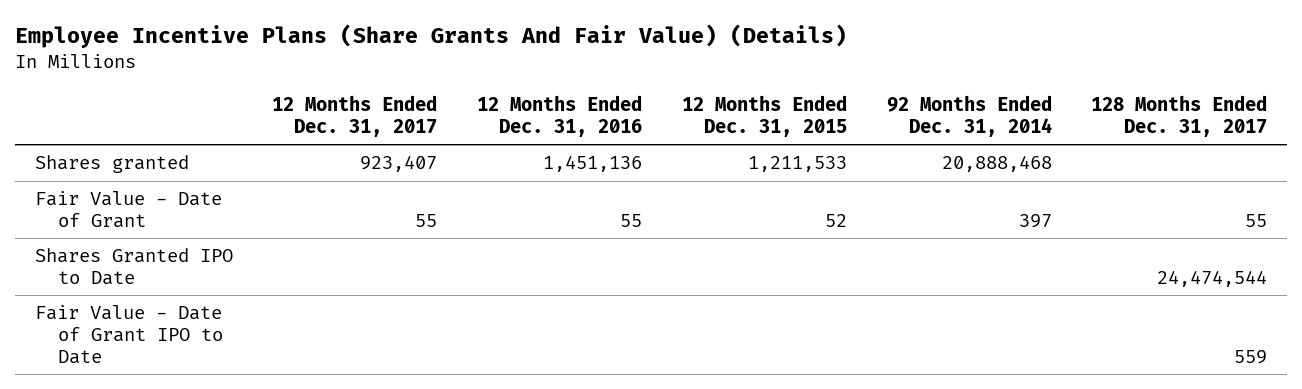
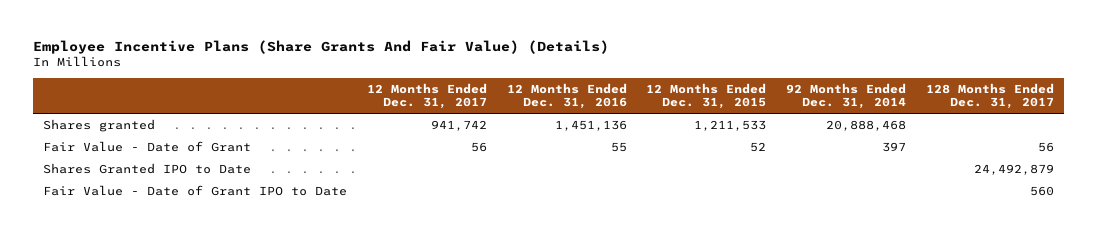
[360,155,438,173] 923,407 -> [430,120,487,132] 941,742
[415,214,438,228] 55 -> [470,142,487,153] 56
[1245,214,1268,228] 55 -> [1037,142,1054,153] 56
[1157,270,1268,288] 24,474,544 -> [973,164,1054,176] 24,492,879
[1234,349,1268,364] 559 -> [1029,186,1054,197] 560

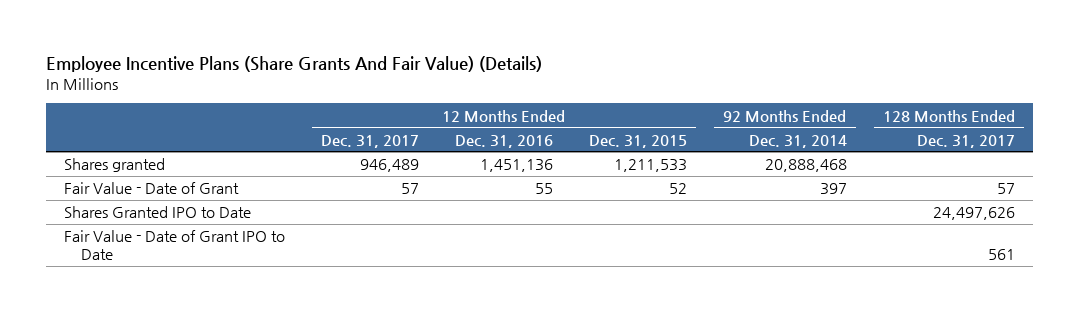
[430,120,487,132] 941,742 -> [359,159,419,173] 946,489
[470,142,487,153] 56 -> [400,183,419,195] 57
[1037,142,1054,153] 56 -> [996,183,1015,195] 57
[973,164,1054,176] 24,492,879 -> [932,207,1015,221] 24,497,626
[1029,186,1054,197] 560 -> [987,249,1015,261] 561

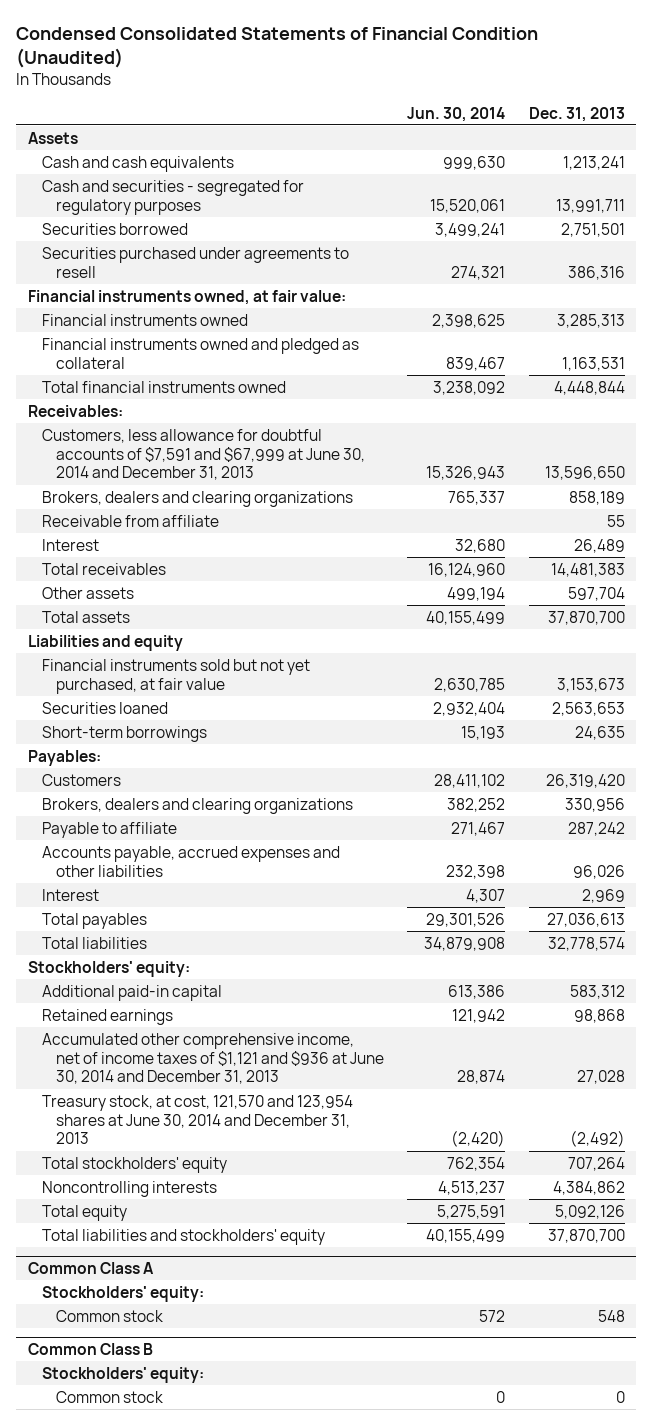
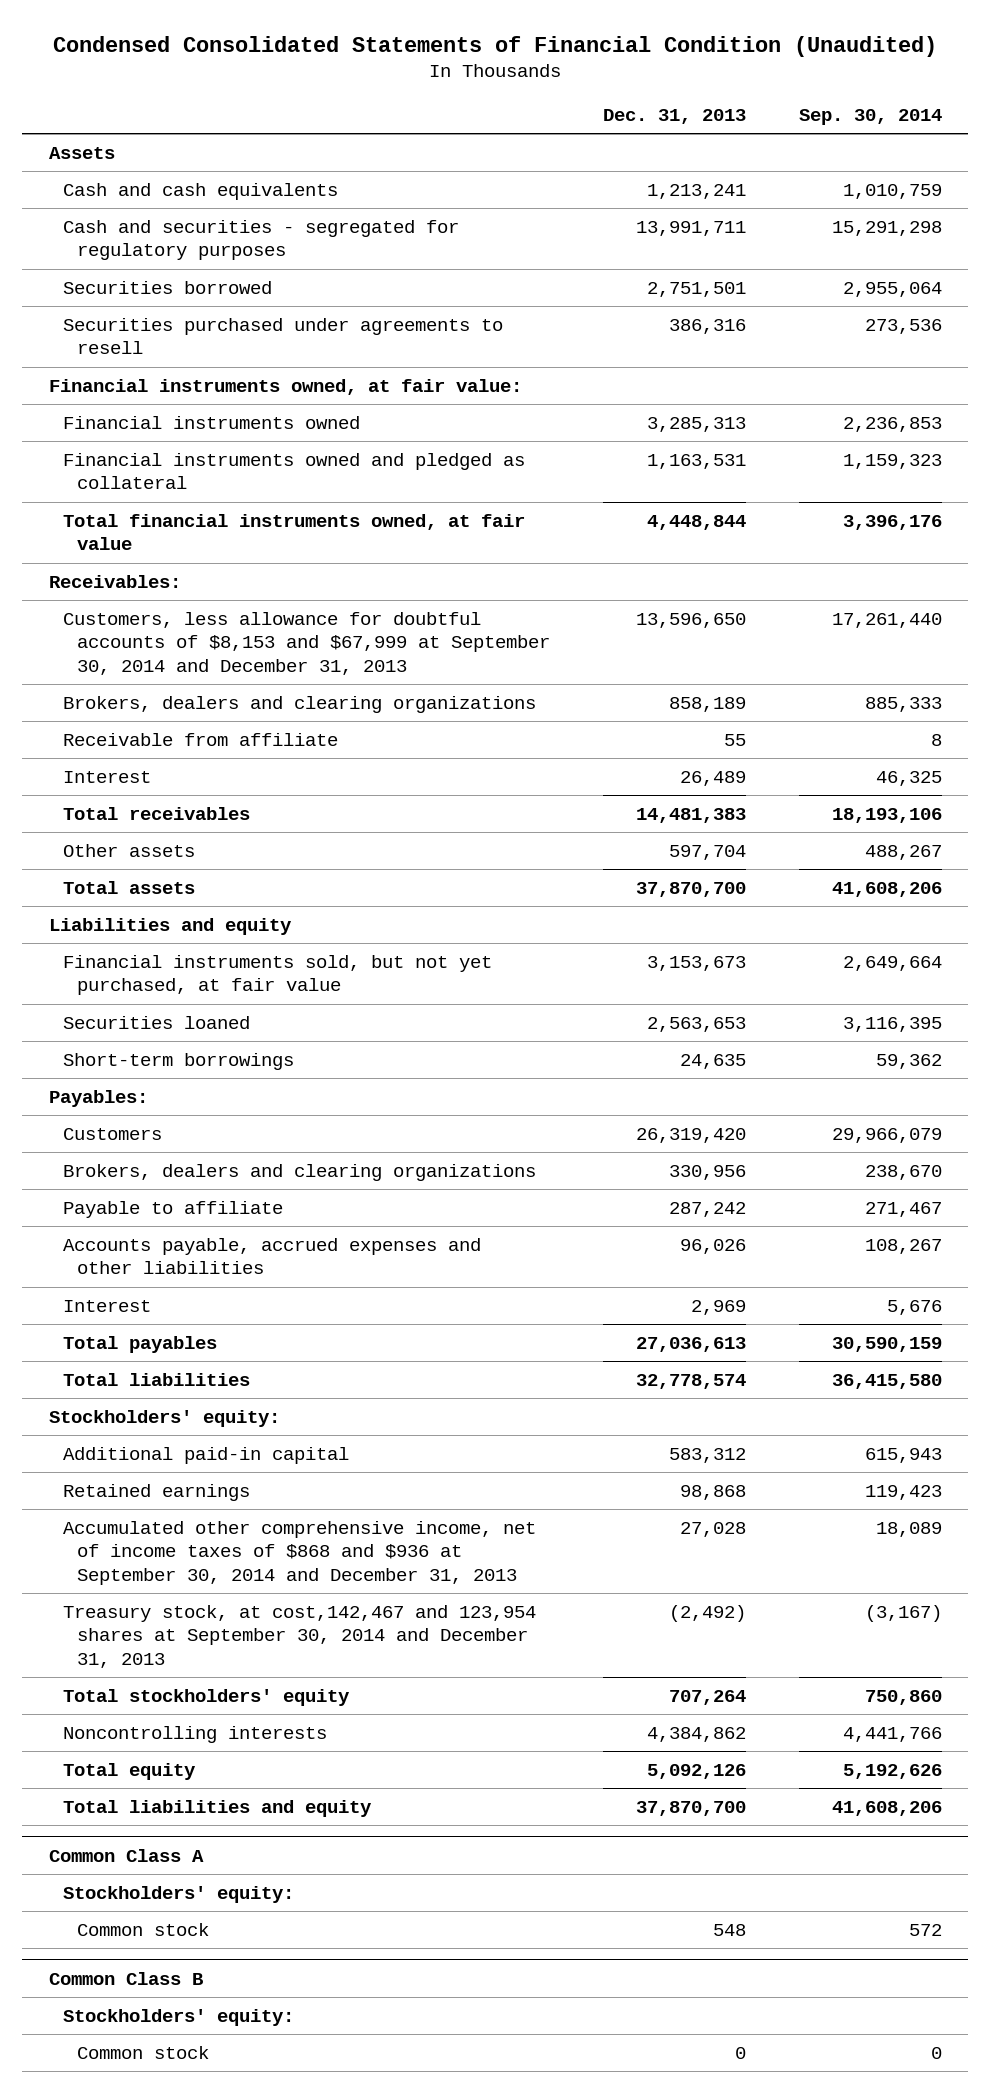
[407,106,506,122] Jun. 30, 2014 -> none
none -> [798,108,942,125] Sep. 30, 2014
[41,380,286,393] Total financial instruments owned -> [63,513,526,551] Total financial instruments owned, at fair value
[41,428,365,481] Customers, less allowance for doubtful accounts of $7,591 and $67,999 at June 30, 2014 and December 31, 2013 -> [63,611,551,675] Customers, less allowance for doubtful accounts of $8,153 and $67,999 at September 30, 2014 and December 31, 2013
[41,658,310,694] Financial instruments sold but not yet purchased, at fair value -> [63,954,493,996] Financial instruments sold, but not yet purchased, at fair value
[41,1032,384,1085] Accumulated other comprehensive income, net of income taxes of $1,121 and $936 at June 30, 2014 and December 31, 2013 -> [63,1520,537,1585] Accumulated other comprehensive income, net of income taxes of $868 and $936 at September 30, 2014 and December 31, 2013
[41,1094,353,1145] Treasury stock, at cost, 121,570 and 123,954 shares at June 30, 2014 and December 31, 2013 -> [63,1604,537,1668] Treasury stock, at cost,142,467 and 123,954 shares at September 30, 2014 and December 31, 2013
[41,1228,325,1245] Total liabilities and stockholders' equity -> [63,1799,373,1817] Total liabilities and equity

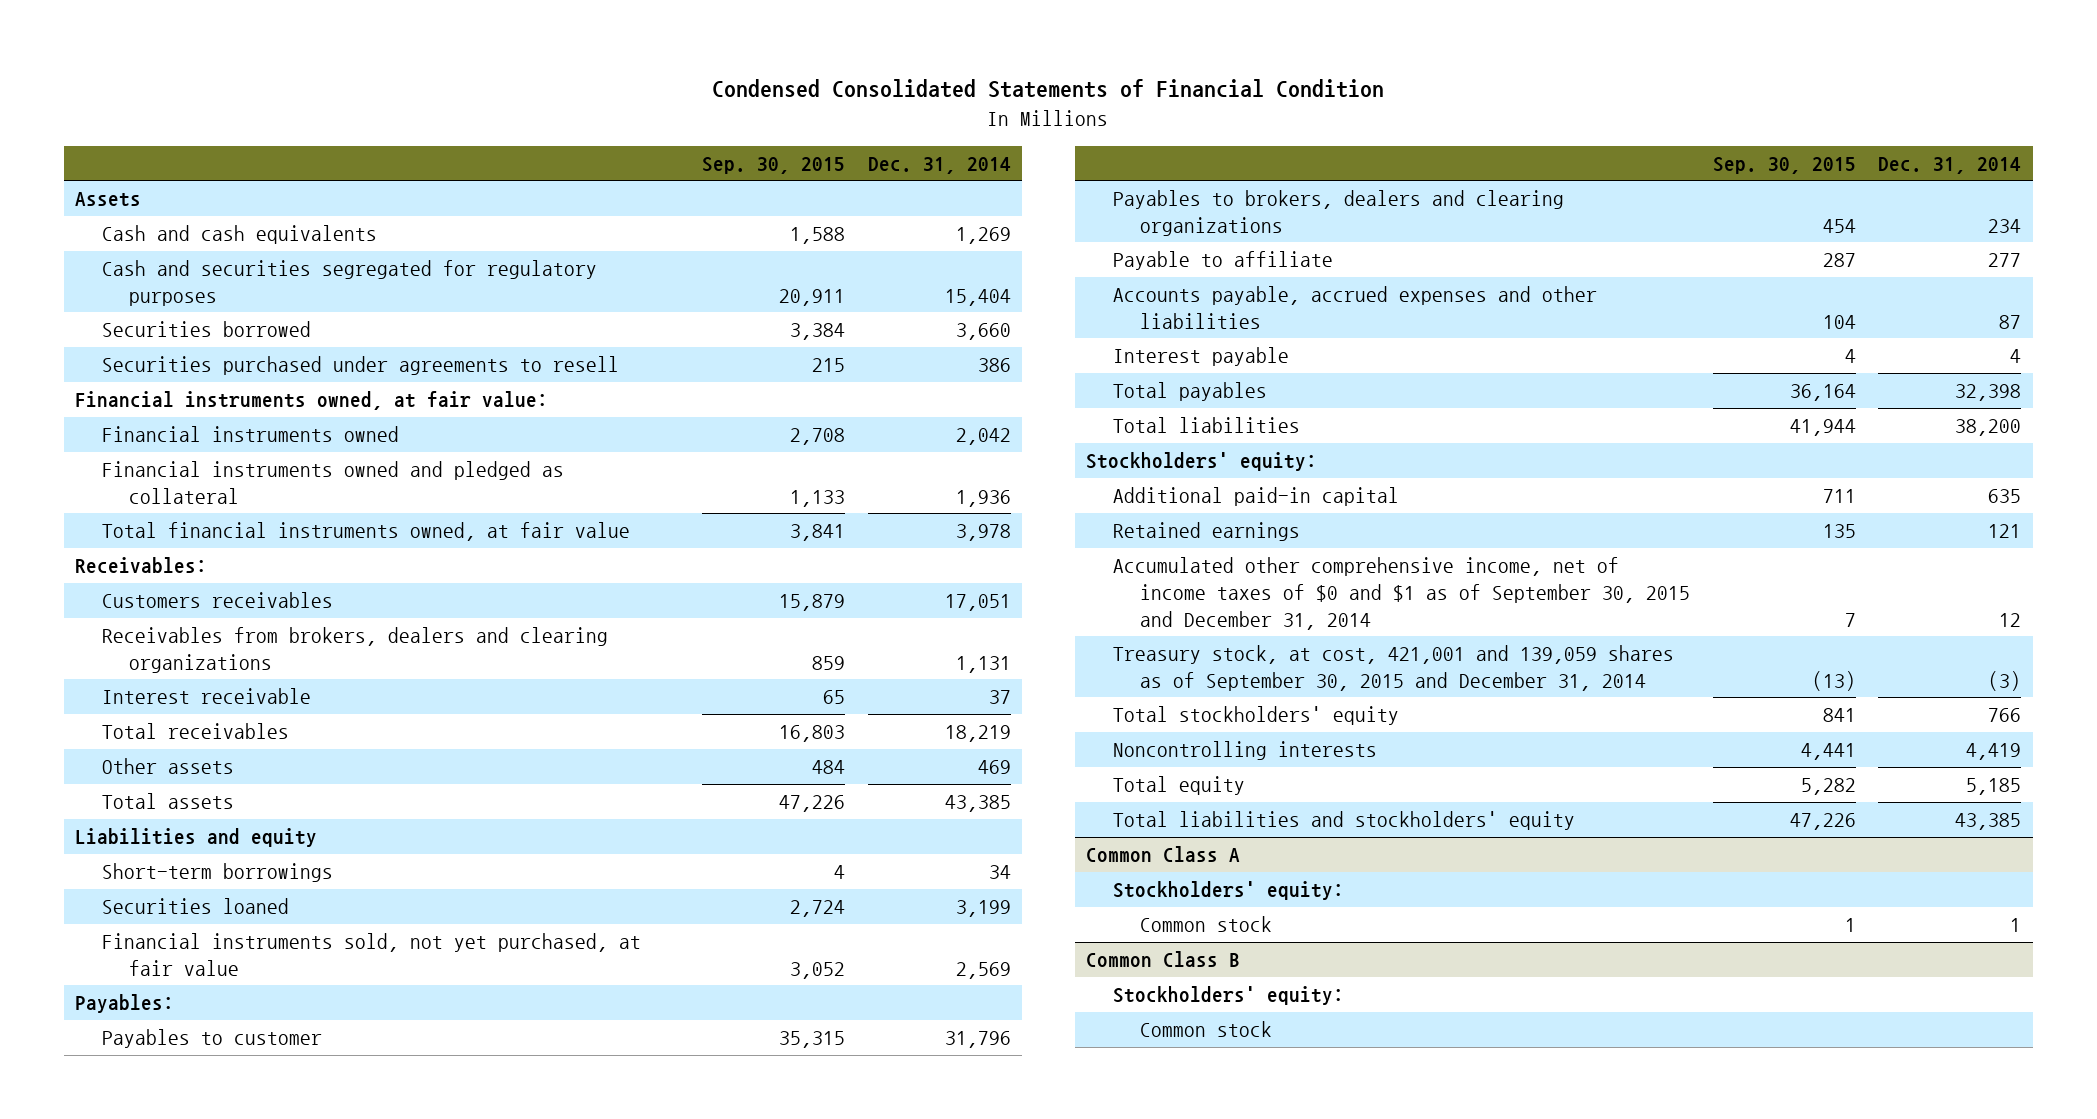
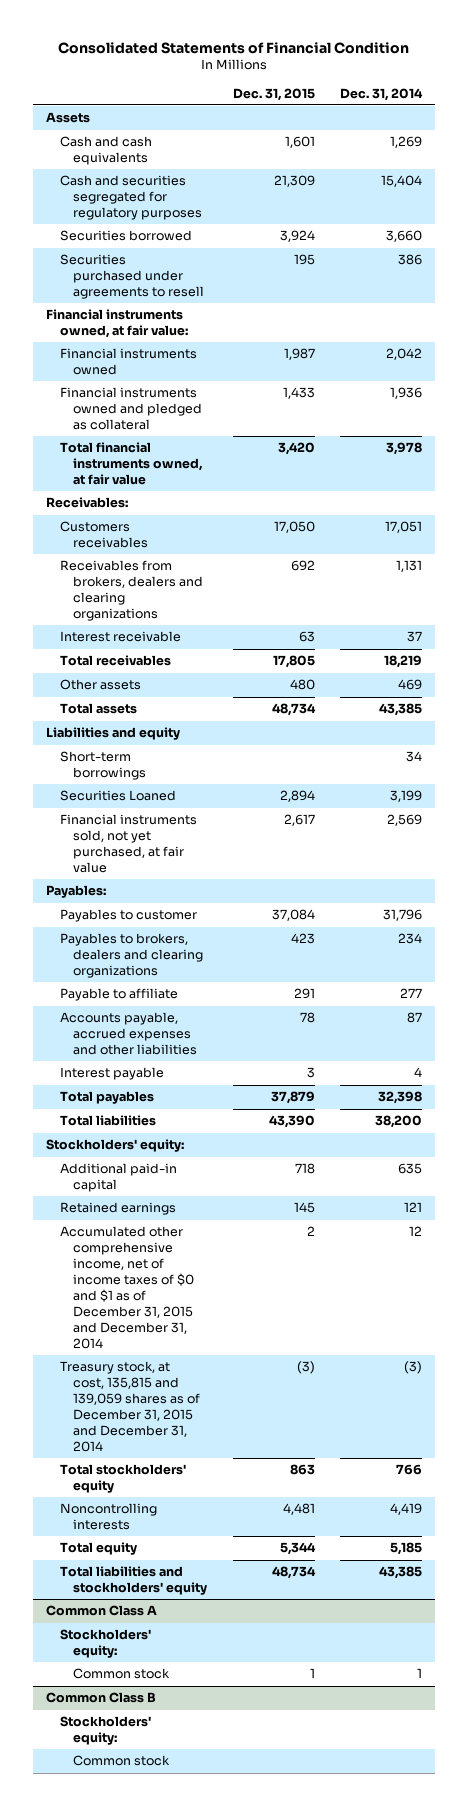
[712,79,1385,99] Condensed Consolidated Statements of Financial Condition -> [58,41,410,54] Consolidated Statements of Financial Condition
[702,156,846,174] Sep. 30, 2015 -> none
none -> [232,87,315,101] Dec. 31, 2015
[102,898,290,915] Securities loaned -> [59,790,176,802] Securities Loaned
[1112,557,1691,630] Accumulated other comprehensive income, net of income taxes of $0 and $1 as of September 30, 2015 and December 31, 2014 -> [59,1226,195,1349] Accumulated other comprehensive income, net of income taxes of $0 and $1 as of December 31, 2015 and December 31, 2014
[1112,645,1674,691] Treasury stock, at cost, 421,001 and 139,059 shares as of September 30, 2015 and December 31, 2014 -> [59,1361,201,1452] Treasury stock, at cost, 135,815 and 139,059 shares as of December 31, 2015 and December 31, 2014

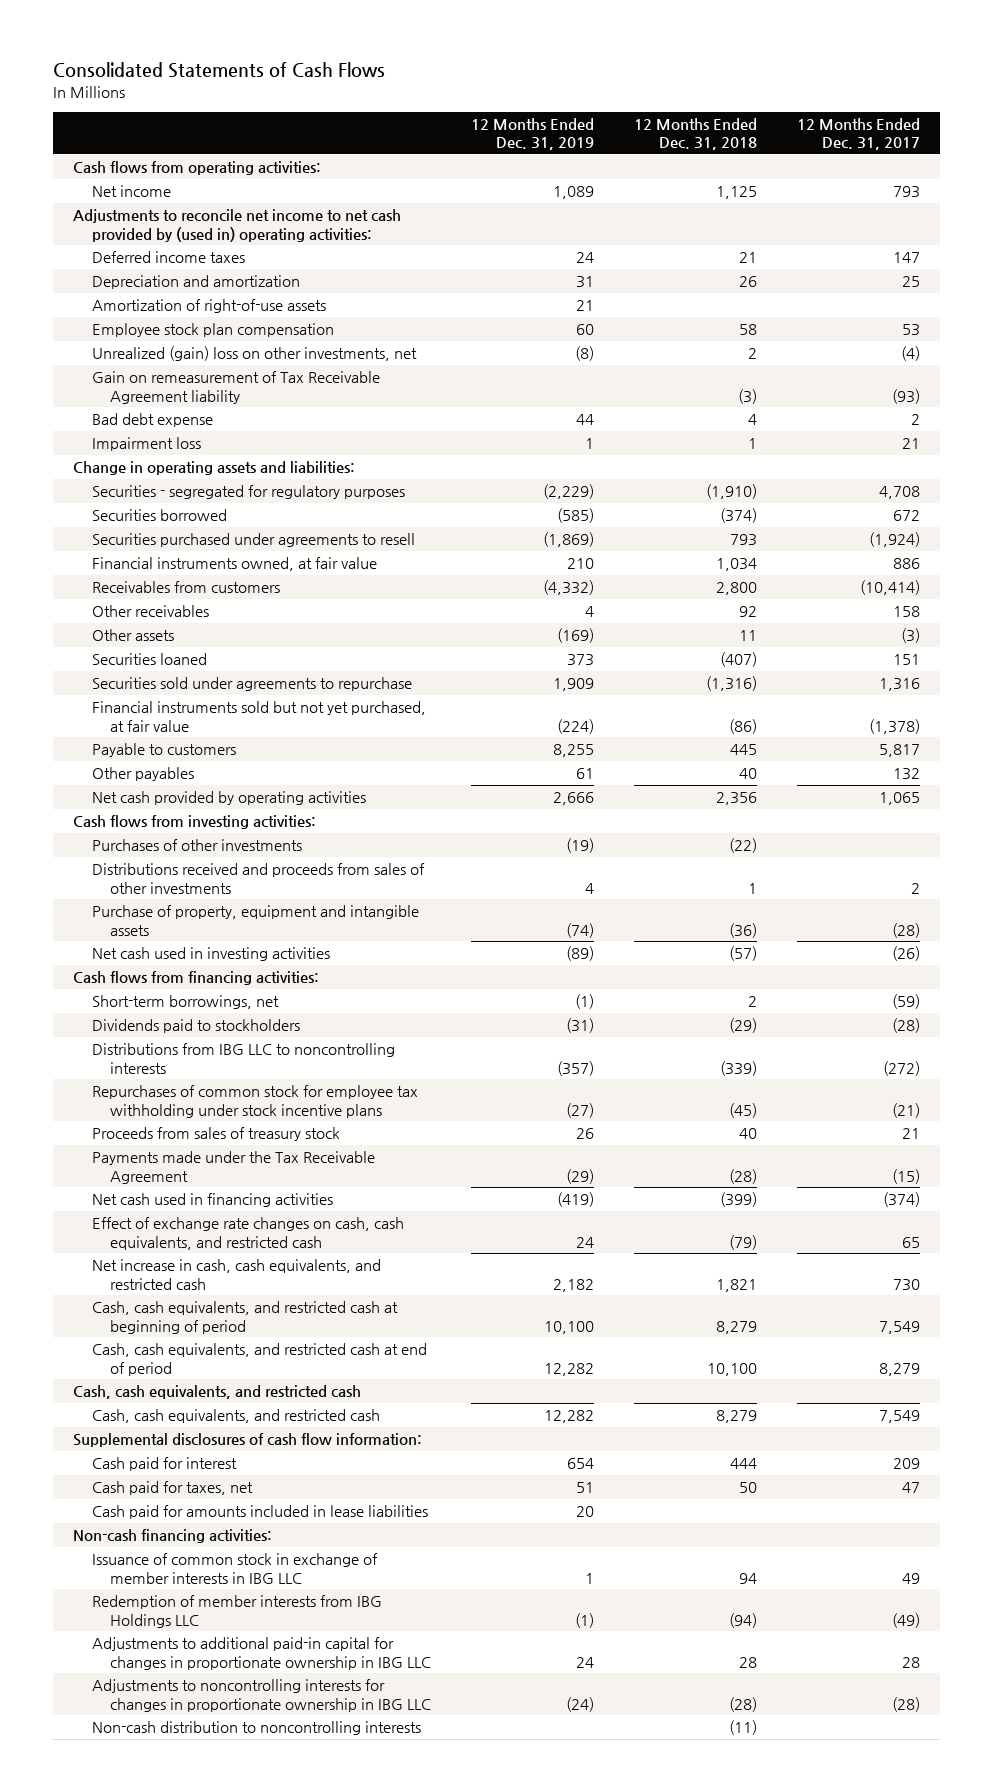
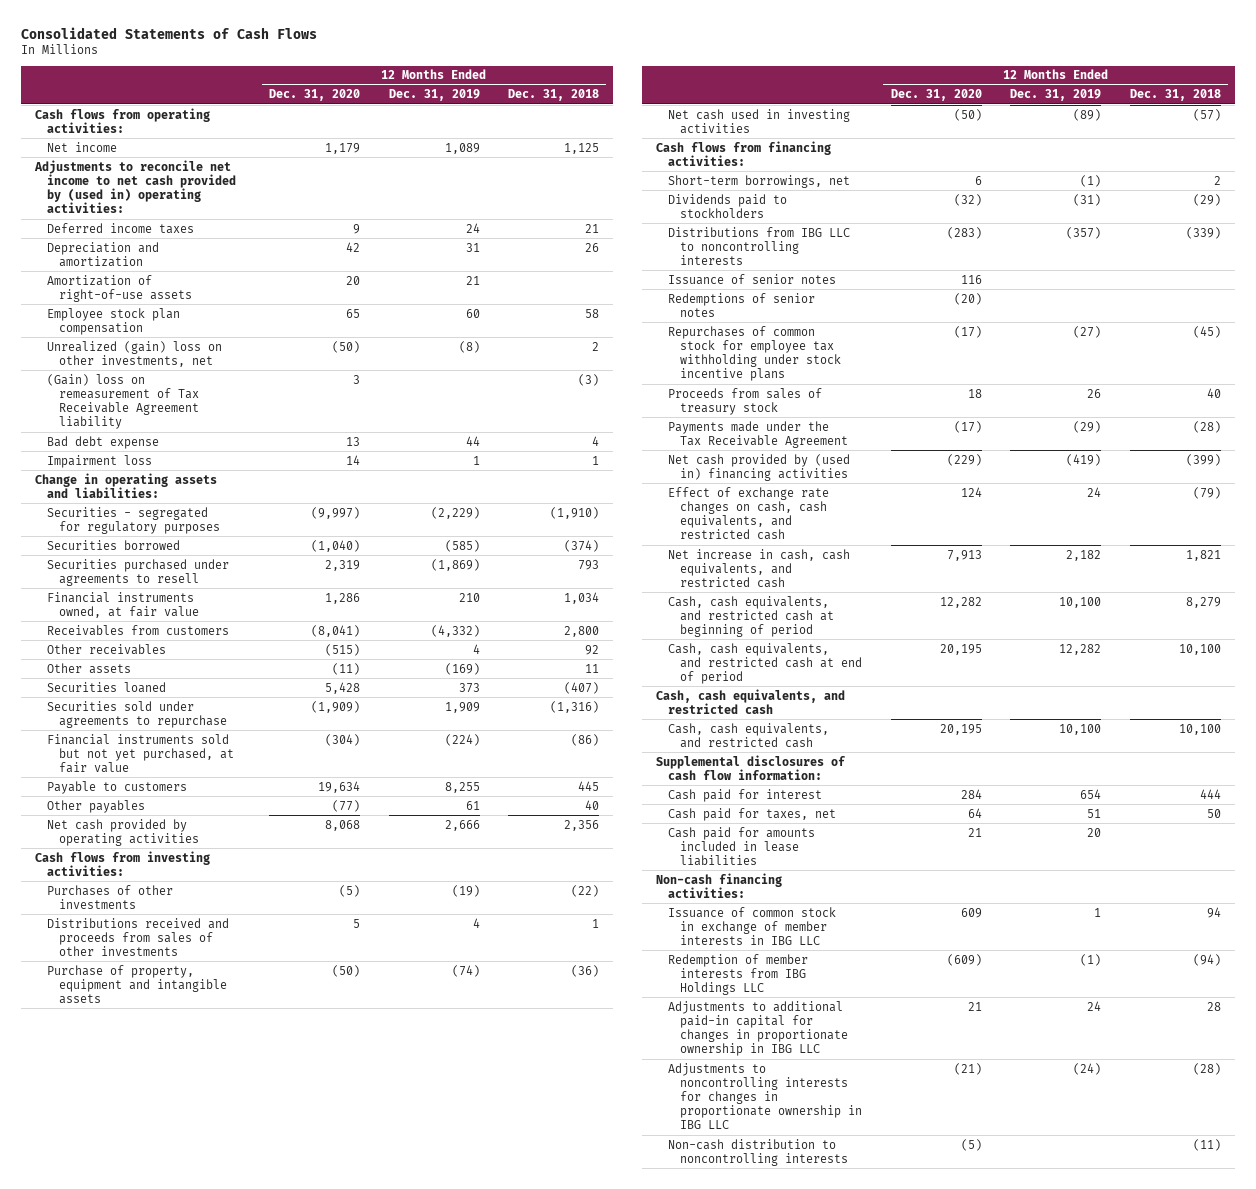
[797,117,921,151] 12 Months Ended Dec. 31, 2017 -> none
none -> [269,89,361,102] Dec. 31, 2020
[91,371,380,404] Gain on remeasurement of Tax Receivable Agreement liability -> [46,373,199,430] (Gain) loss on remeasurement of Tax Receivable Agreement liability
none -> [668,273,837,285] Issuance of senior notes
none -> [668,292,816,317] Redemptions of senior notes
[91,1193,333,1208] Net cash used in financing activities -> [668,453,851,481] Net cash provided by (used in) financing activities
[544,1410,595,1424] 12,282 -> [1059,723,1102,735] 10,100
[716,1410,758,1424] 8,279 -> [1178,723,1221,735] 10,100

